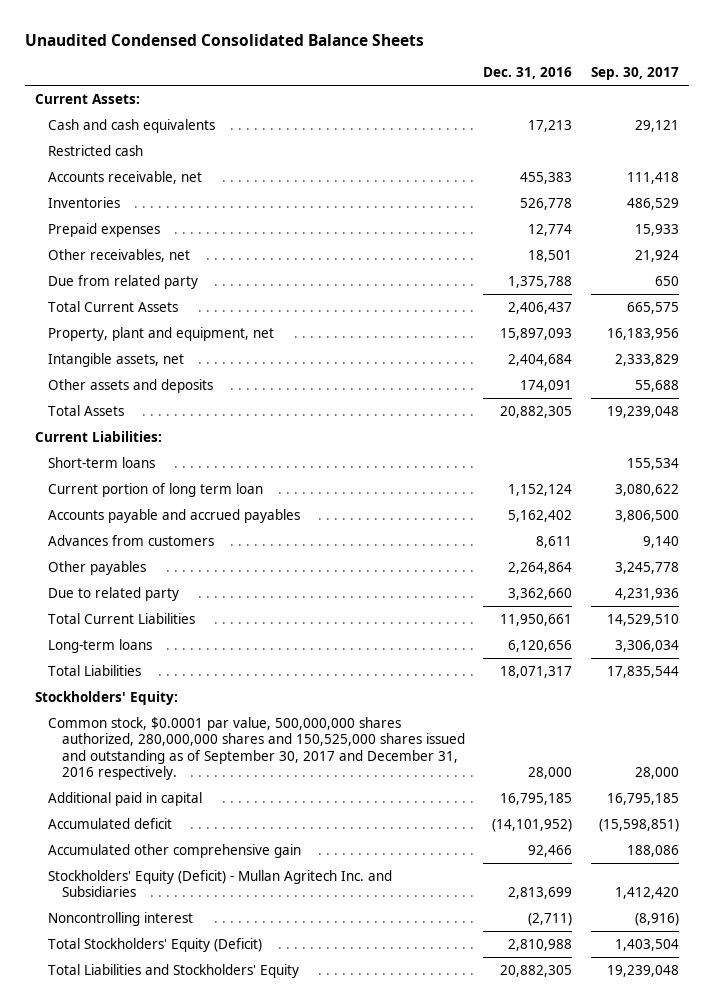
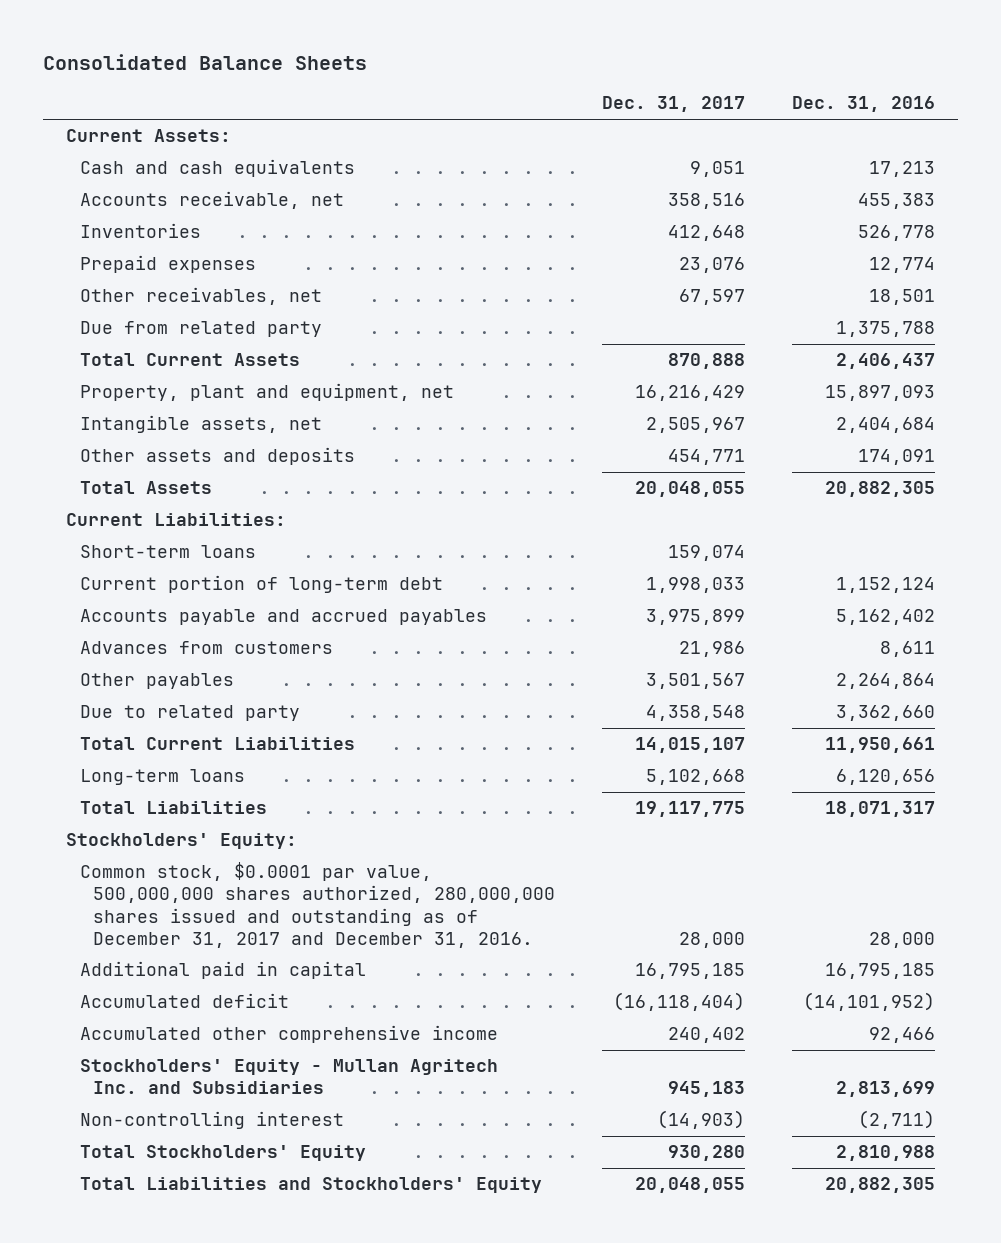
[25,34,425,47] Unaudited Condensed Consolidated Balance Sheets -> [42,53,367,70] Consolidated Balance Sheets
[591,67,680,81] Sep. 30, 2017 -> none
none -> [601,96,745,113] Dec. 31, 2017
[48,144,144,156] Restricted cash -> none
[48,482,264,497] Current portion of long term loan -> [79,575,443,594] Current portion of long-term debt
[48,716,465,781] Common stock, $0.0001 par value, 500,000,000 shares authorized, 280,000,000 shares and 150,525,000 shares issued and outstanding as of September 30, 2017 and December 31, 2016 respectively. -> [79,862,555,948] Common stock, $0.0001 par value, 500,000,000 shares authorized, 280,000,000 shares issued and outstanding as of December 31, 2017 and December 31, 2016.
[48,843,302,858] Accumulated other comprehensive gain -> [79,1025,498,1044] Accumulated other comprehensive income
[48,869,393,898] Stockholders' Equity (Deficit) - Mullan Agritech Inc. and Subsidiaries -> [79,1059,498,1095] Stockholders' Equity - Mullan Agritech Inc. and Subsidiaries
[48,911,194,926] Noncontrolling interest -> [79,1111,344,1130] Non-controlling interest
[48,937,263,952] Total Stockholders' Equity (Deficit) -> [79,1145,366,1162] Total Stockholders' Equity

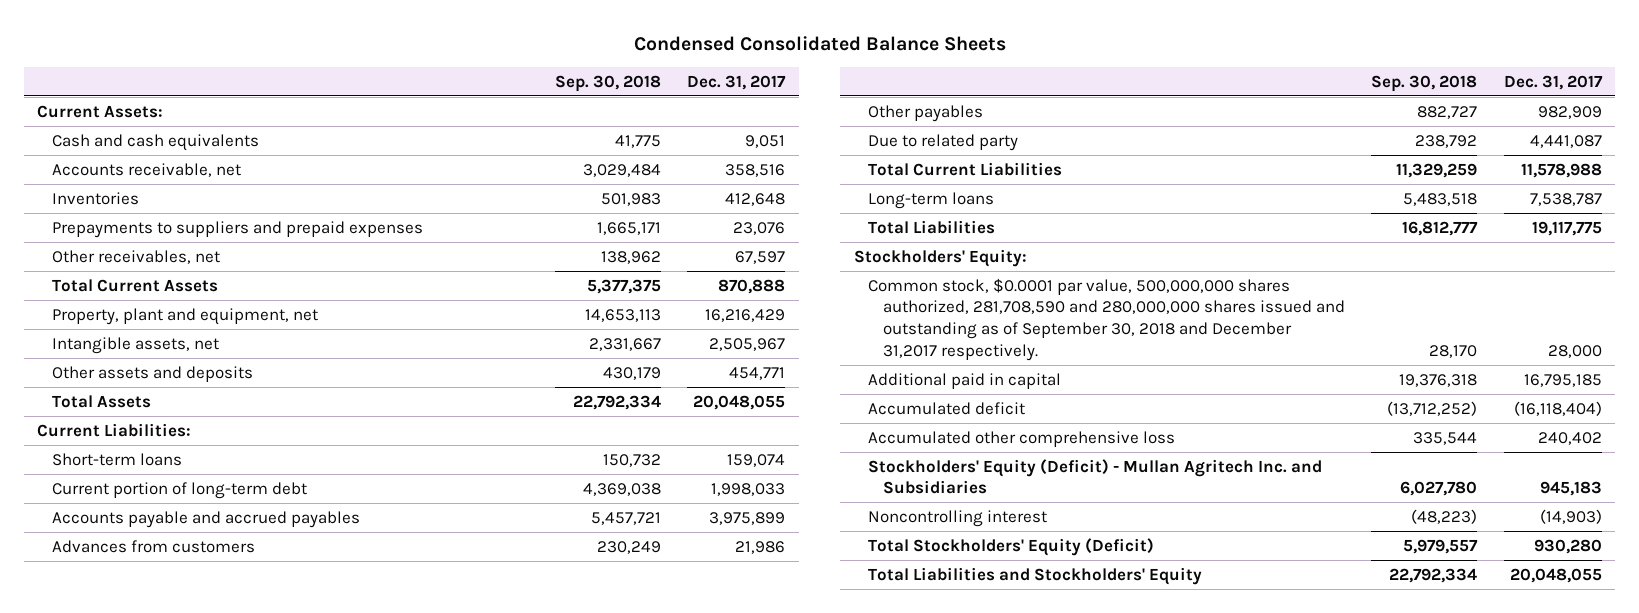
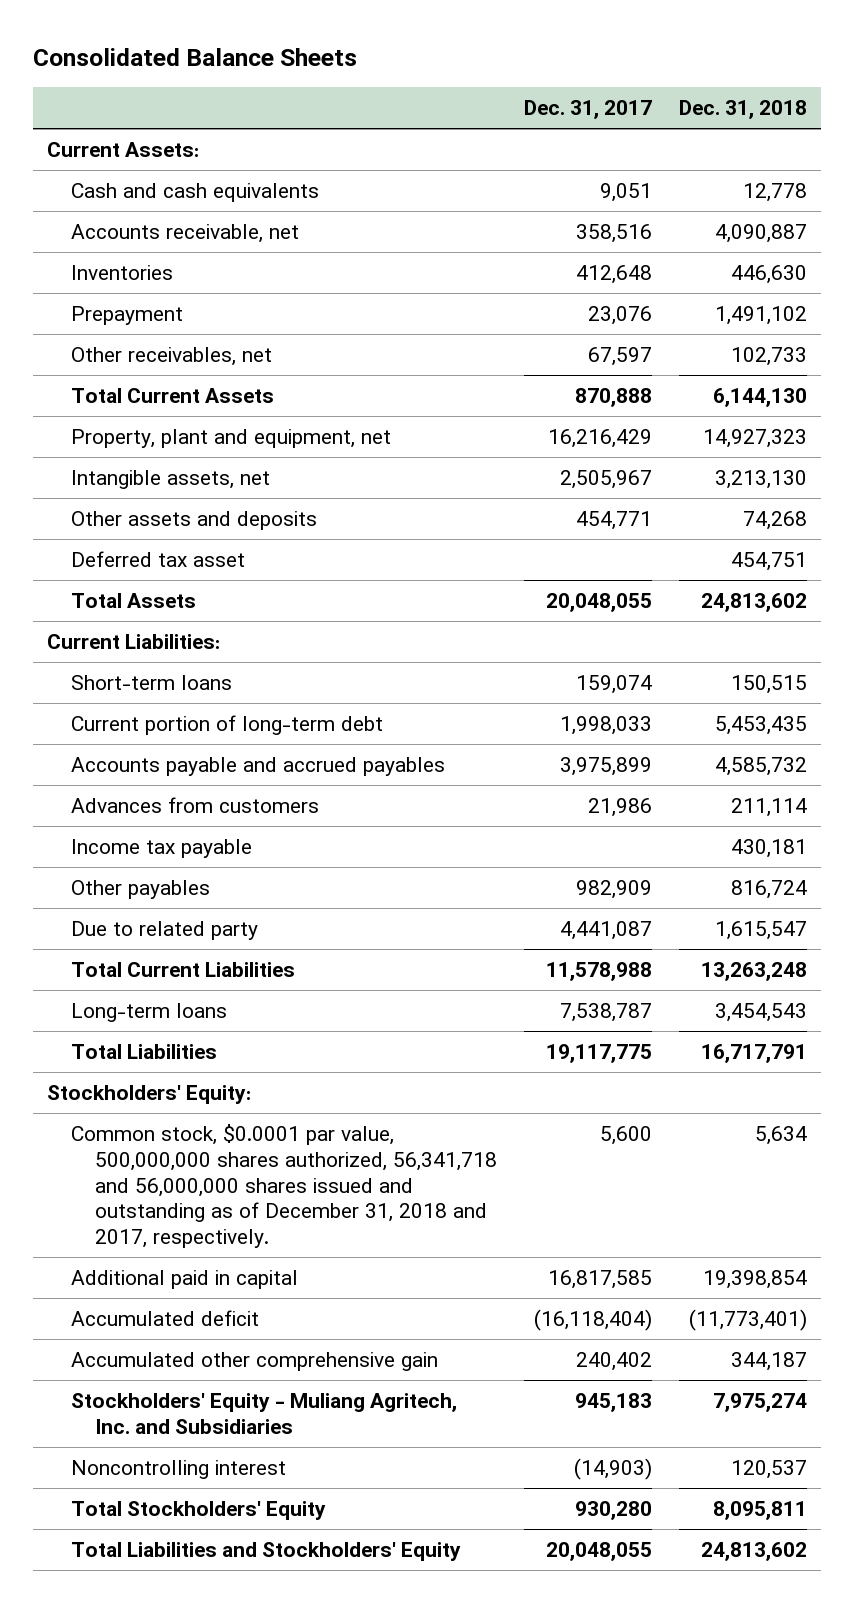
[633,36,1006,52] Condensed Consolidated Balance Sheets -> [33,47,358,66] Consolidated Balance Sheets
[555,74,662,92] Sep. 30, 2018 -> none
none -> [679,100,808,120] Dec. 31, 2018
[52,220,424,238] Prepayments to suppliers and prepaid expenses -> [70,306,183,326] Prepayment
none -> [70,551,245,568] Deferred tax asset
none -> [70,839,252,859] Income tax payable
[868,277,1346,361] Common stock, $0.0001 par value, 500,000,000 shares authorized, 281,708,590 and 280,000,000 shares issued and outstanding as of September 30, 2018 and December 31,2017 respectively. -> [70,1124,497,1248] Common stock, $0.0001 par value, 500,000,000 shares authorized, 56,341,718 and 56,000,000 shares issued and outstanding as of December 31, 2018 and 2017, respectively.
[1547,344,1602,358] 28,000 -> [600,1126,653,1146] 5,600
[1523,373,1602,387] 16,795,185 -> [548,1270,653,1290] 16,817,585
[868,430,1176,447] Accumulated other comprehensive loss -> [70,1352,438,1372] Accumulated other comprehensive gain
[868,458,1323,495] Stockholders' Equity (Deficit) - Mullan Agritech Inc. and Subsidiaries -> [70,1393,457,1434] Stockholders' Equity - Muliang Agritech, Inc. and Subsidiaries
[868,537,1155,556] Total Stockholders' Equity (Deficit) -> [70,1501,326,1521] Total Stockholders' Equity

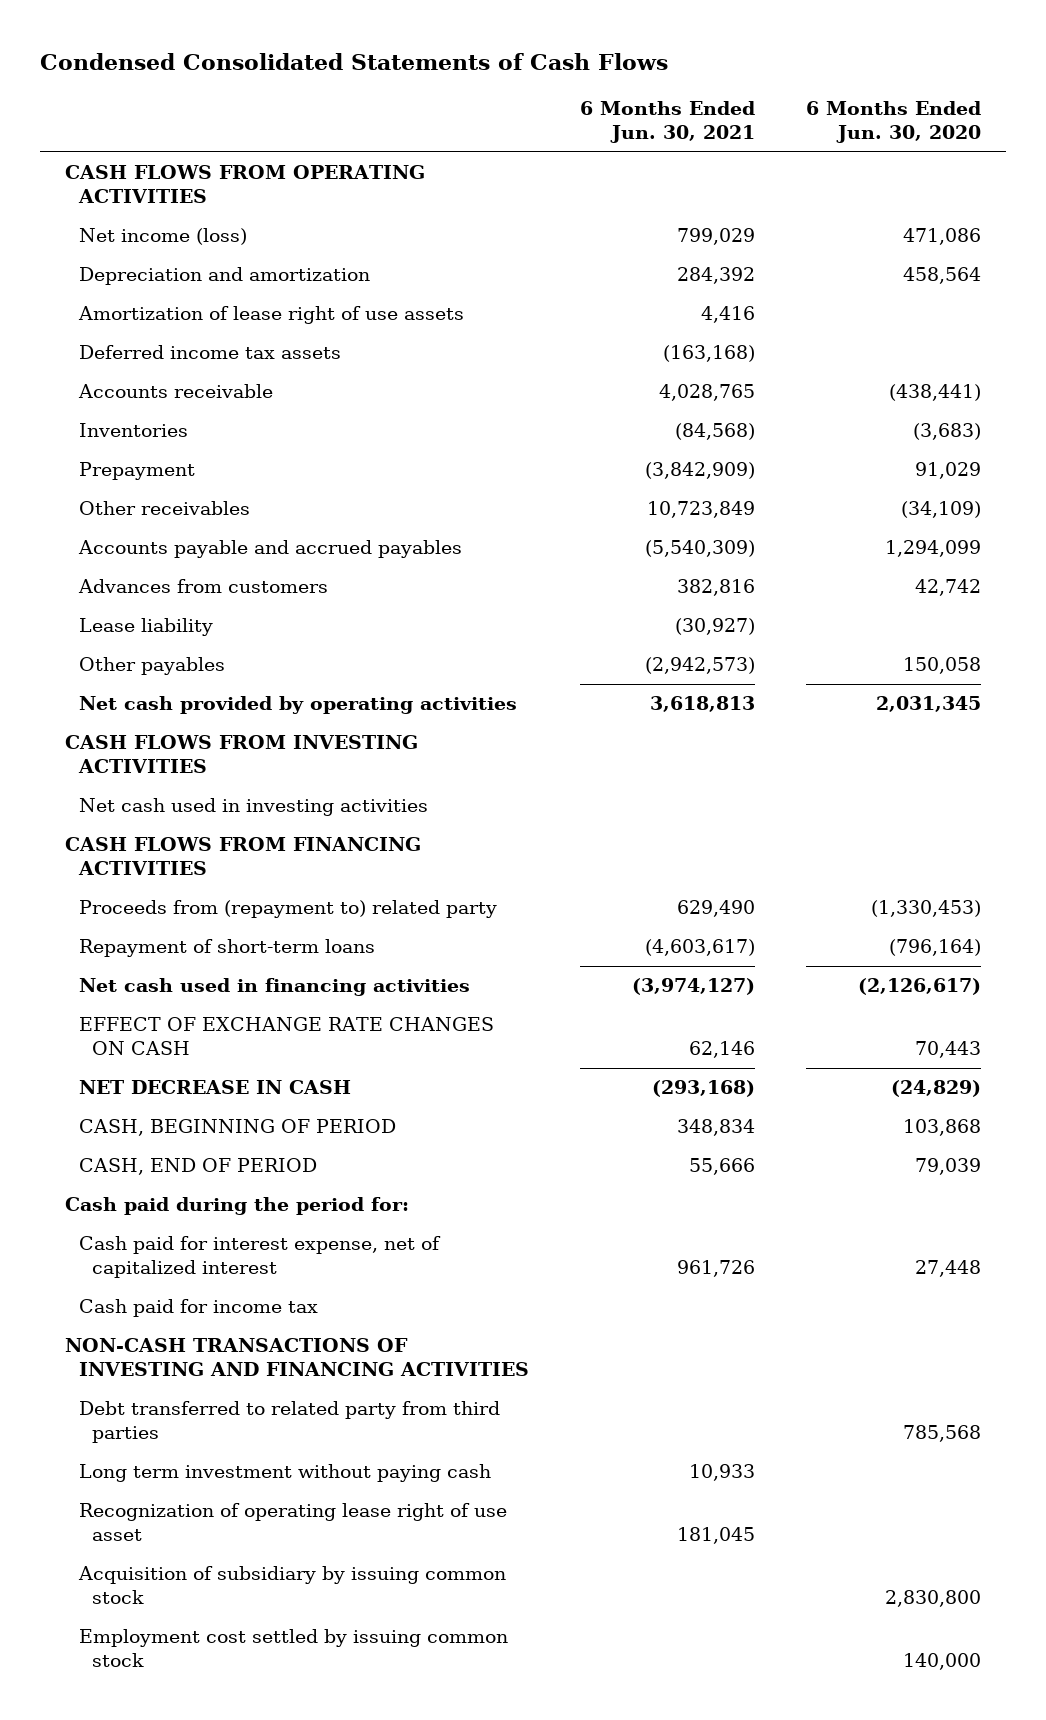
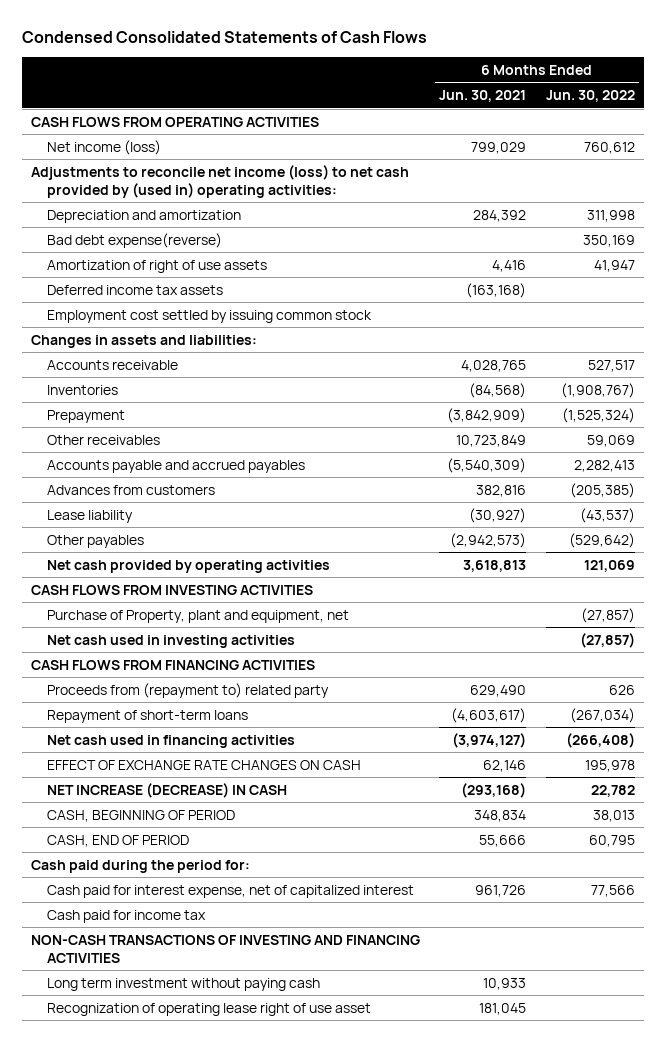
[805,101,981,144] 6 Months Ended Jun. 30, 2020 -> none
none -> [545,90,635,103] Jun. 30, 2022
none -> [31,164,410,198] Adjustments to reconcile net income (loss) to net cash provided by (used in) operating activities:
none -> [47,232,223,248] Bad debt expense(reverse)
[77,306,464,325] Amortization of lease right of use assets -> [47,259,268,273] Amortization of right of use assets
[78,1629,508,1668] Employment cost settled by issuing common stock -> [47,309,373,323] Employment cost settled by issuing common stock
none -> [31,334,258,348] Changes in assets and liabilities:
none -> [47,609,350,623] Purchase of Property, plant and equipment, net
[78,1080,351,1095] NET DECREASE IN CASH -> [47,782,288,798] NET INCREASE (DECREASE) IN CASH
[78,1401,500,1444] Debt transferred to related party from third parties -> none
[77,1566,506,1605] Acquisition of subsidiary by issuing common stock -> none

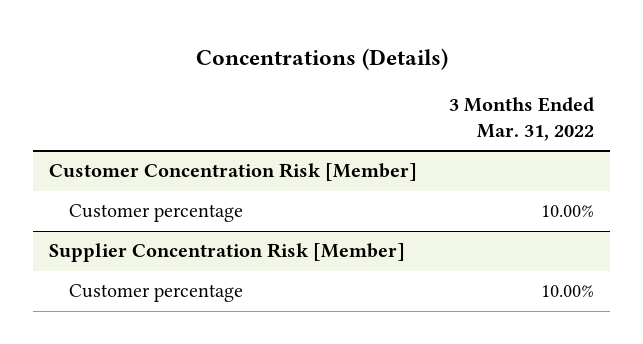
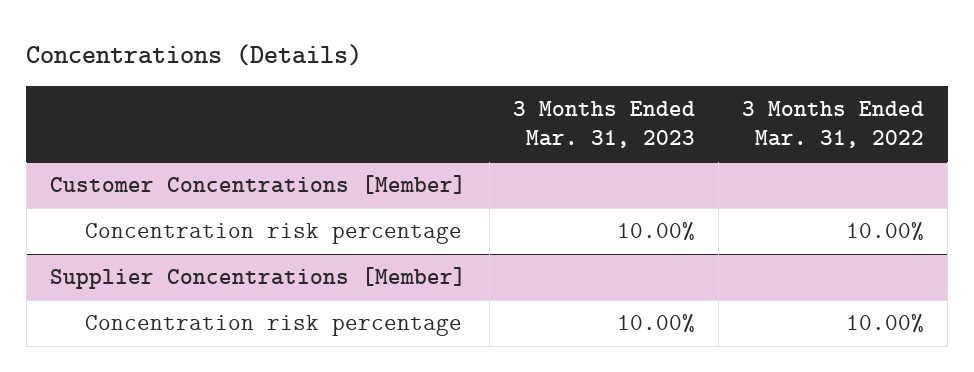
none -> [512,101,695,149] 3 Months Ended Mar. 31, 2023
[49,163,418,182] Customer Concentration Risk [Member] -> [49,175,466,195] Customer Concentrations [Member]
[68,204,243,223] Customer percentage -> [84,223,462,245] Concentration risk percentage
[49,243,406,263] Supplier Concentration Risk [Member] -> [49,267,466,290] Supplier Concentrations [Member]
[68,284,243,303] Customer percentage -> [84,315,462,337] Concentration risk percentage

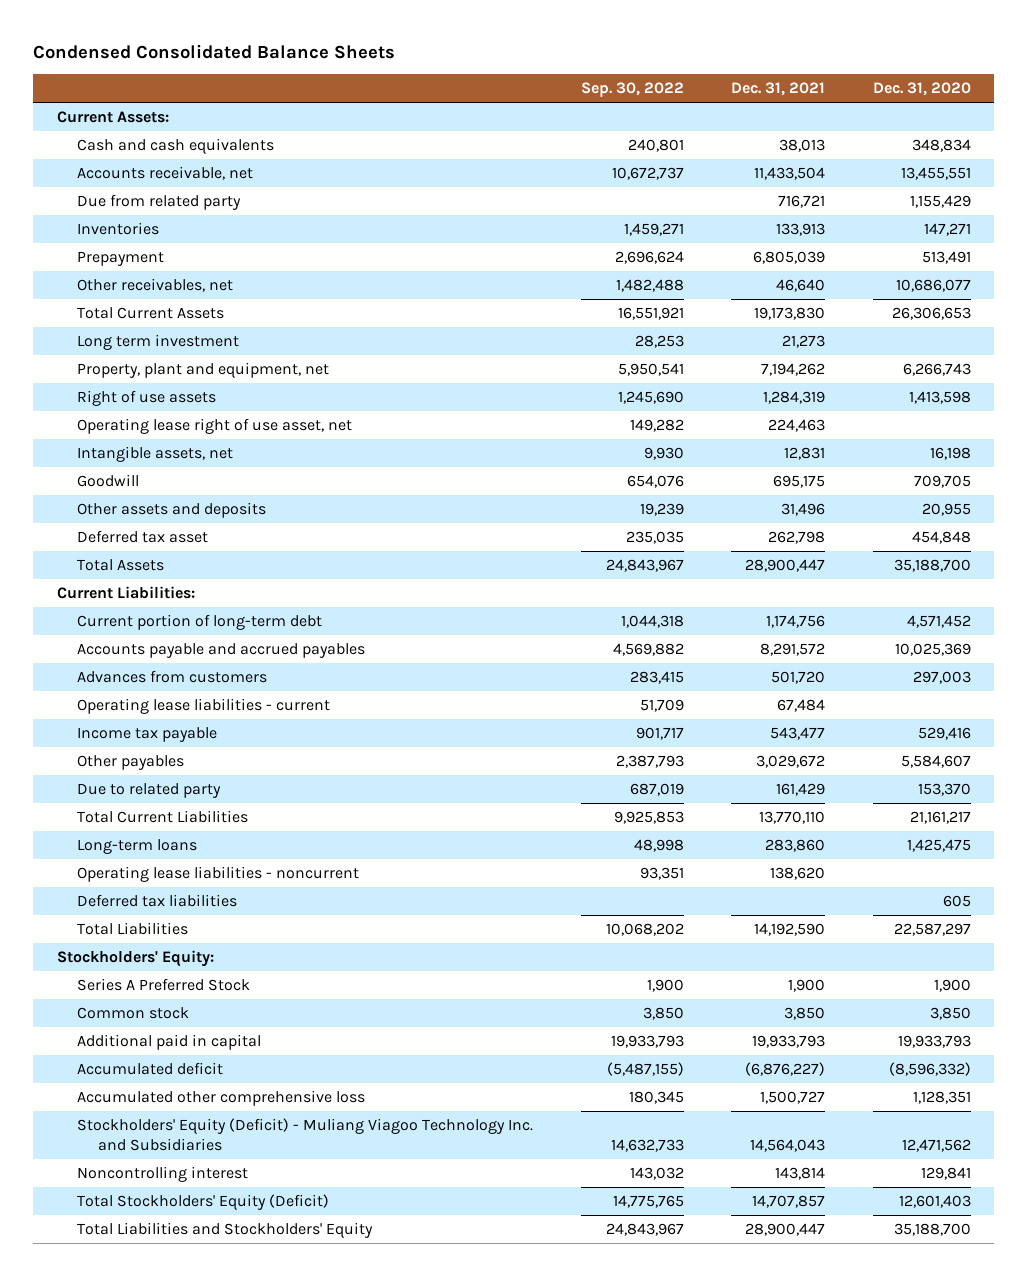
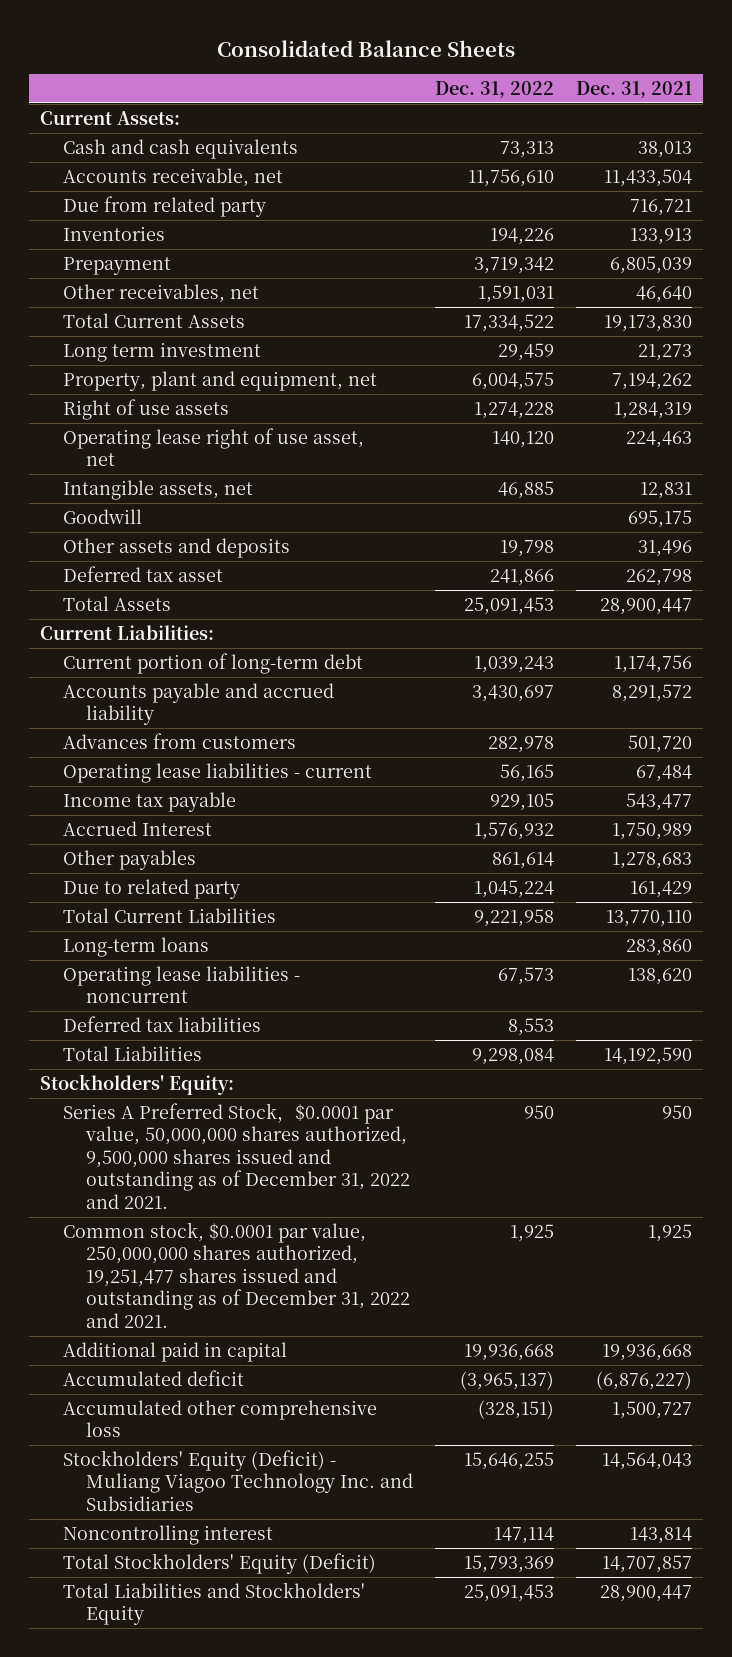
[33,44,396,60] Condensed Consolidated Balance Sheets -> [217,39,516,57] Consolidated Balance Sheets
[580,82,684,98] Sep. 30, 2022 -> none
[872,82,971,97] Dec. 31, 2020 -> none
none -> [435,81,555,99] Dec. 31, 2022
[77,643,366,659] Accounts payable and accrued payables -> [63,682,335,726] Accounts payable and accrued liability
none -> [63,820,213,836] Accrued Interest
[756,755,826,769] 3,029,672 -> [612,851,693,869] 1,278,683
[77,978,251,992] Series A Preferred Stock -> none
[77,1007,190,1020] Common stock -> none
none -> [63,1102,410,1209] Series A Preferred Stock，$0.0001 par value, 50,000,000 shares authorized, 9,500,000 shares issued and outstanding as of December 31, 2022 and 2021.
none -> [63,1221,410,1328] Common stock, $0.0001 par value, 250,000,000 shares authorized, 19,251,477 shares issued and outstanding as of December 31, 2022 and 2021.
[752,1035,826,1049] 19,933,793 -> [602,1343,693,1361] 19,936,668

